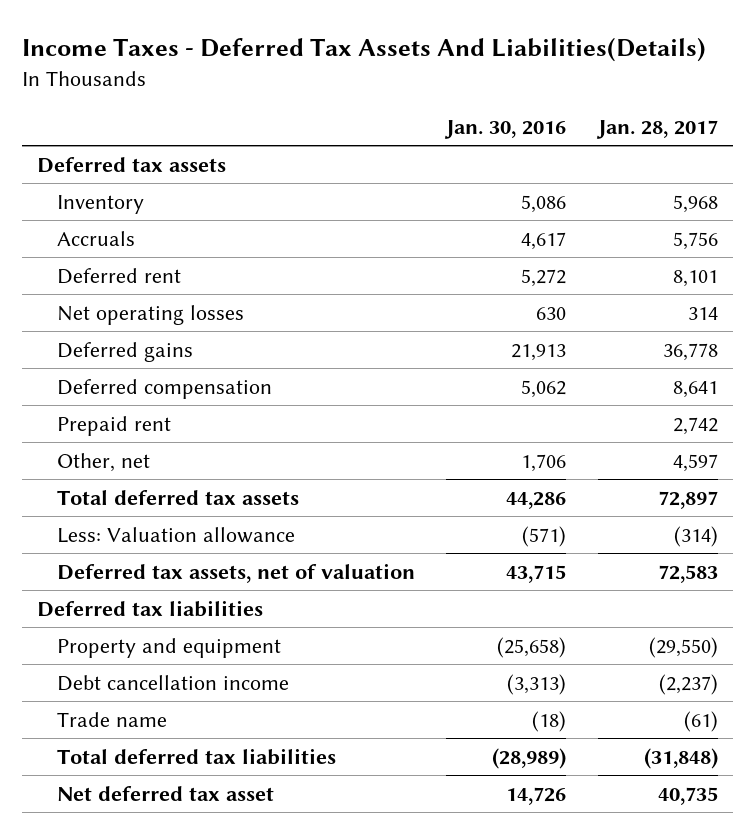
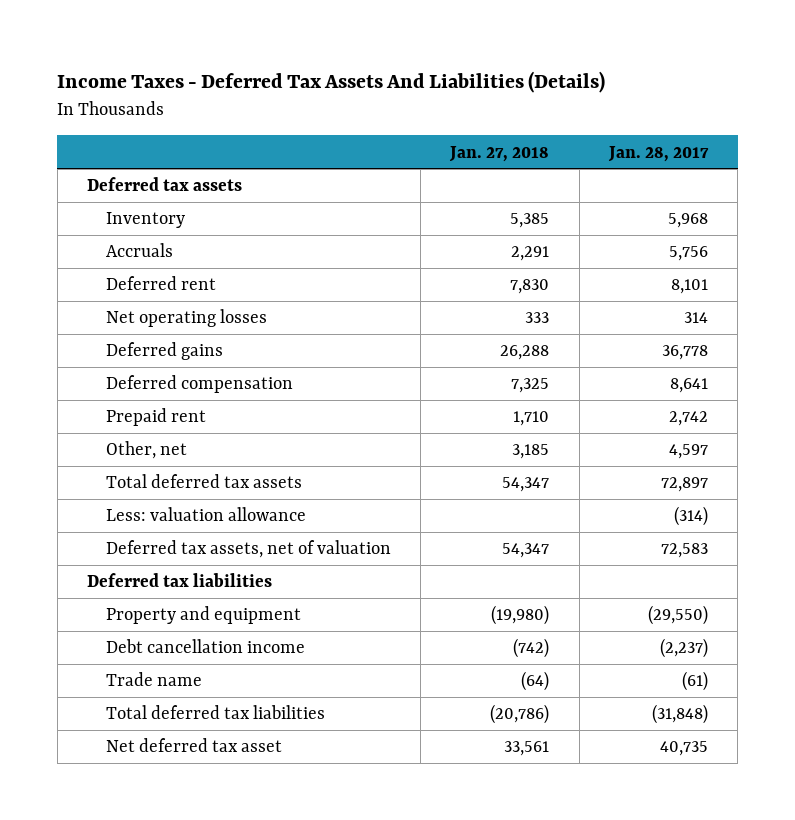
[21,36,706,62] Income Taxes - Deferred Tax Assets And Liabilities(Details) -> [57,71,606,94] Income Taxes - Deferred Tax Assets And Liabilities (Details)
[444,119,567,139] Jan. 30, 2016 -> none
none -> [449,145,550,162] Jan. 27, 2018
[56,526,295,543] Less: Valuation allowance -> [105,507,306,522] Less: valuation allowance

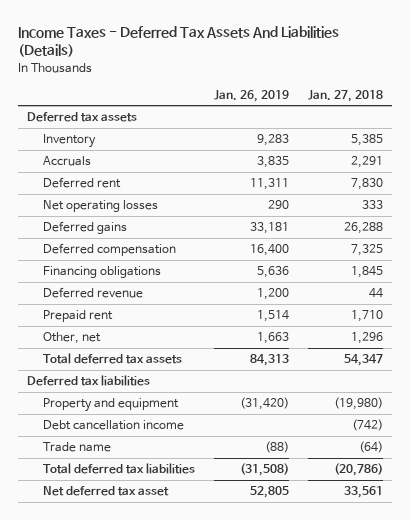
[607,145,709,162] Jan. 28, 2017 -> none
none -> [214,89,290,102] Jan. 26, 2019
none -> [43,266,162,279] Financing obligations
none -> [43,287,144,299] Deferred revenue
[512,444,550,460] 3,185 -> [350,332,383,345] 1,296
[105,507,306,522] Less: valuation allowance -> none
[105,540,391,559] Deferred tax assets, net of valuation -> none

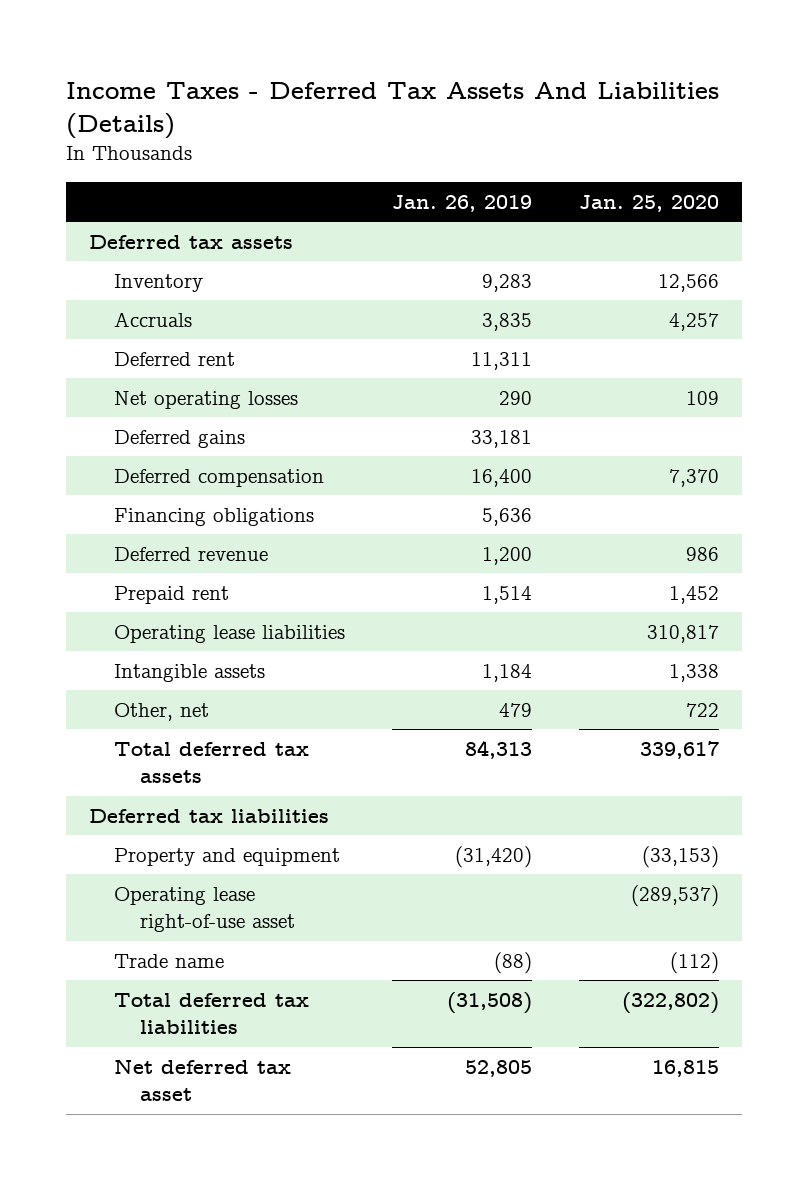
[307,89,383,102] Jan. 27, 2018 -> none
none -> [578,194,719,212] Jan. 25, 2020
none -> [114,625,346,644] Operating lease liabilities
none -> [114,664,266,683] Intangible assets
[257,332,290,345] 1,663 -> [498,703,532,718] 479
[43,420,185,431] Debt cancellation income -> none
none -> [114,887,295,933] Operating lease right-of-use asset

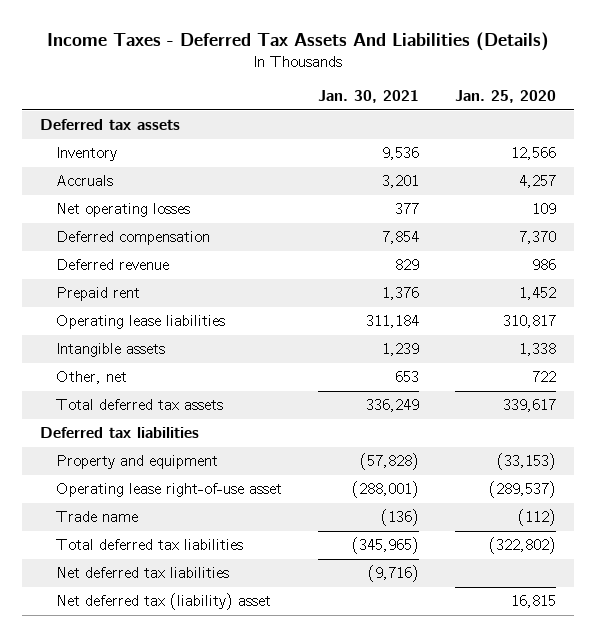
[391,194,532,212] Jan. 26, 2019 -> none
none -> [318,90,420,104] Jan. 30, 2021
[114,352,236,367] Deferred rent -> none
[114,430,246,449] Deferred gains -> none
[114,508,315,527] Financing obligations -> none
none -> [56,567,230,579] Net deferred tax liabilities
[114,1059,292,1102] Net deferred tax asset -> [56,593,272,611] Net deferred tax (liability) asset

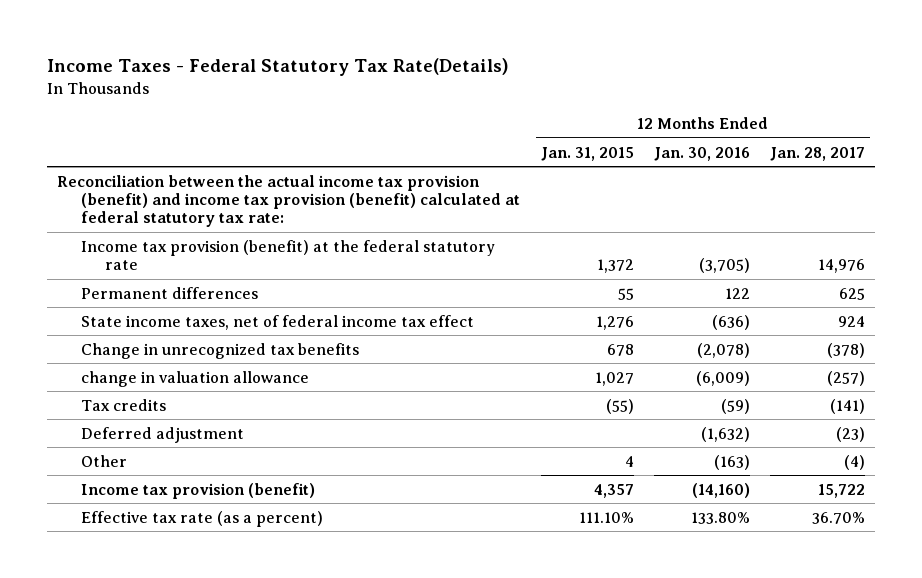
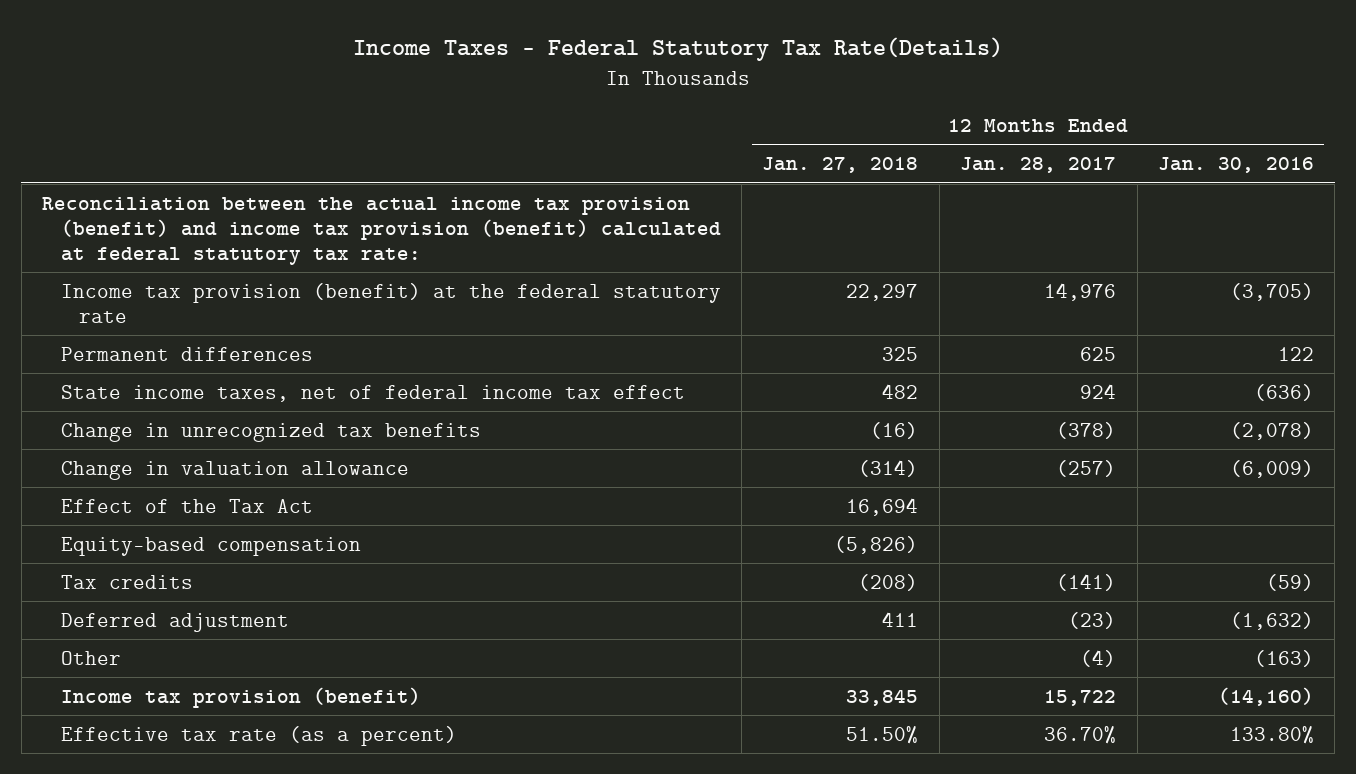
[540,146,634,161] Jan. 31, 2015 -> none
none -> [762,157,919,174] Jan. 27, 2018
[81,370,310,387] change in valuation allowance -> [60,460,409,480] Change in valuation allowance
none -> [60,498,313,513] Effect of the Tax Act
none -> [60,536,361,556] Equity-based compensation

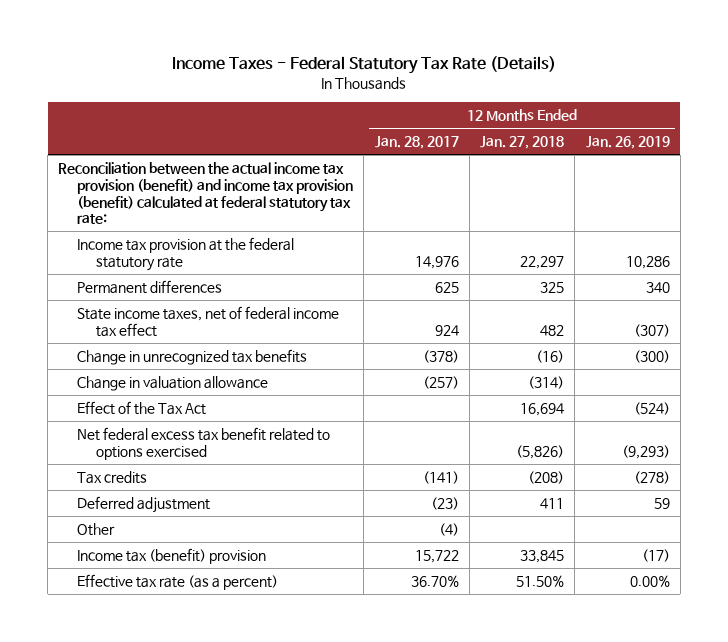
[353,37,1004,62] Income Taxes - Federal Statutory Tax Rate(Details) -> [171,56,556,75] Income Taxes - Federal Statutory Tax Rate (Details)
[1158,157,1315,174] Jan. 30, 2016 -> none
none -> [585,136,670,150] Jan. 26, 2019
[60,282,721,323] Income tax provision (benefit) at the federal statutory rate -> [77,236,295,271] Income tax provision at the federal statutory rate
[60,536,361,556] Equity-based compensation -> [77,426,331,460] Net federal excess tax benefit related to options exercised
[60,686,421,708] Income tax provision (benefit) -> [77,547,267,564] Income tax (benefit) provision

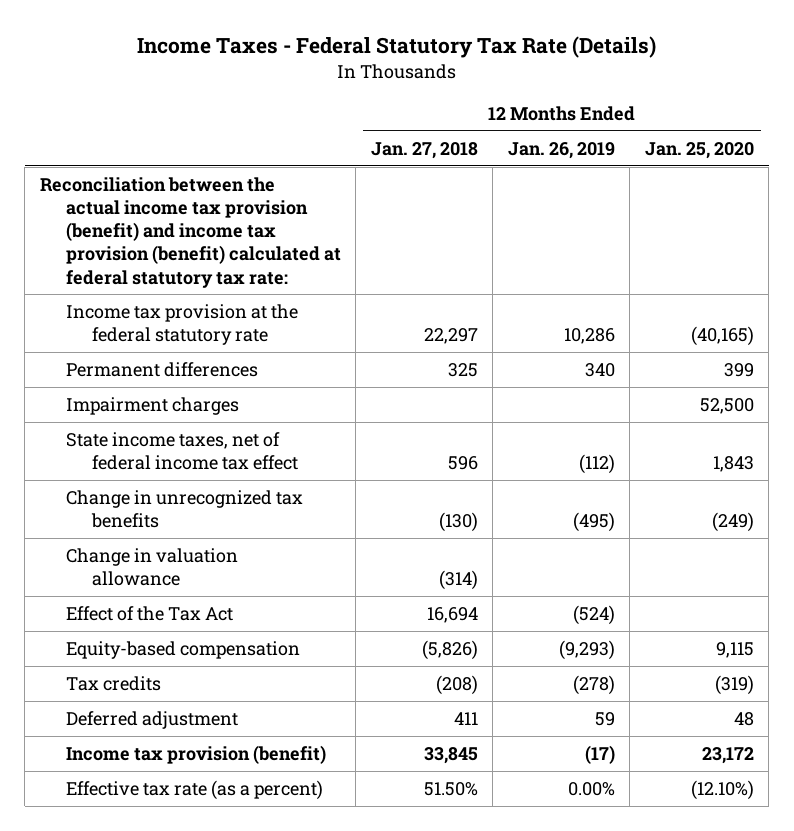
[374,136,459,150] Jan. 28, 2017 -> none
none -> [644,141,754,159] Jan. 25, 2020
none -> [65,397,239,416] Impairment charges
[540,324,565,336] 482 -> [447,456,478,471] 596
[633,323,670,337] (307) -> [578,454,615,475] (112)
[536,349,565,363] (16) -> [438,512,478,533] (130)
[633,349,670,363] (300) -> [572,512,615,533] (495)
[77,426,331,460] Net federal excess tax benefit related to options exercised -> [65,641,300,660] Equity-based compensation
[77,522,116,536] Other -> none
[77,547,267,564] Income tax (benefit) provision -> [65,745,326,765] Income tax provision (benefit)

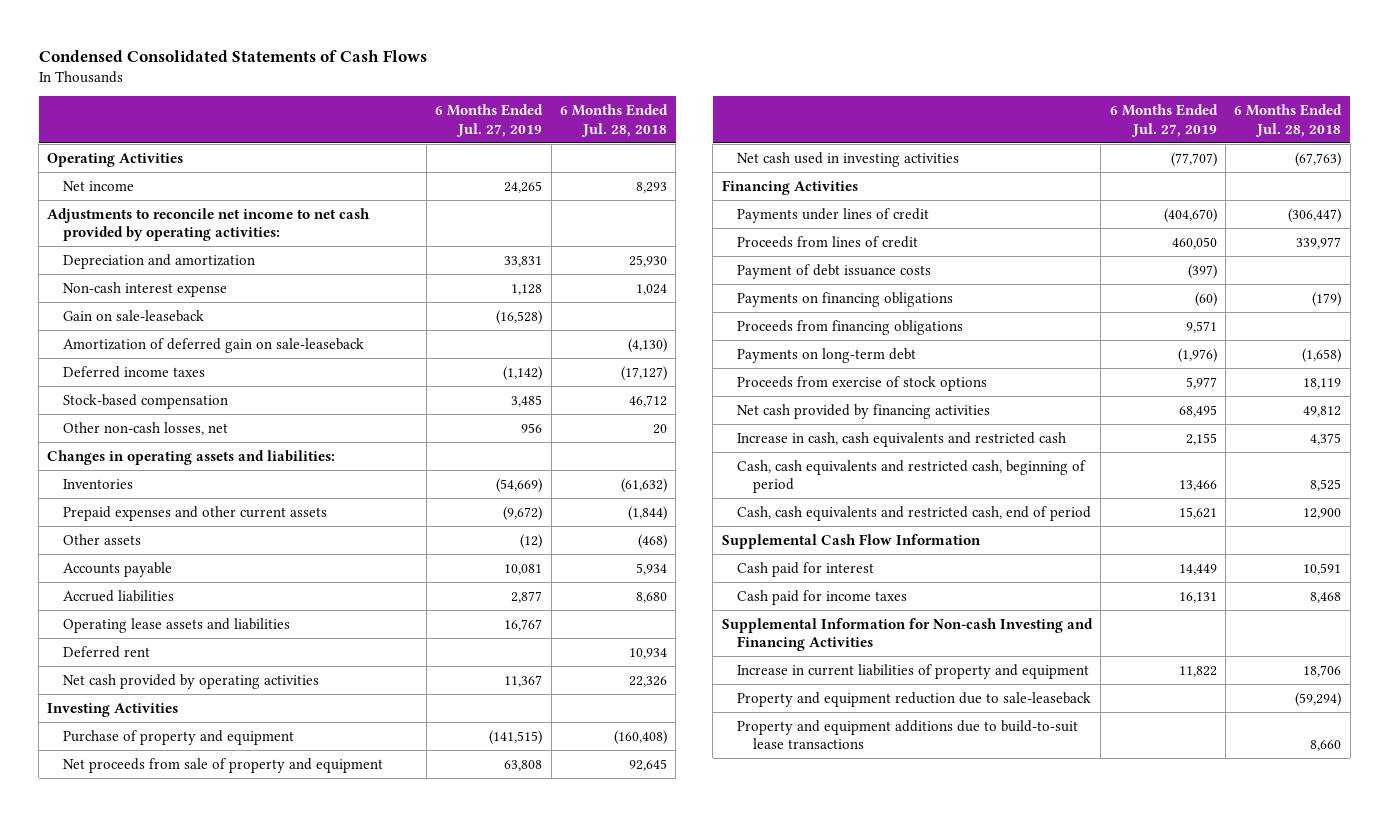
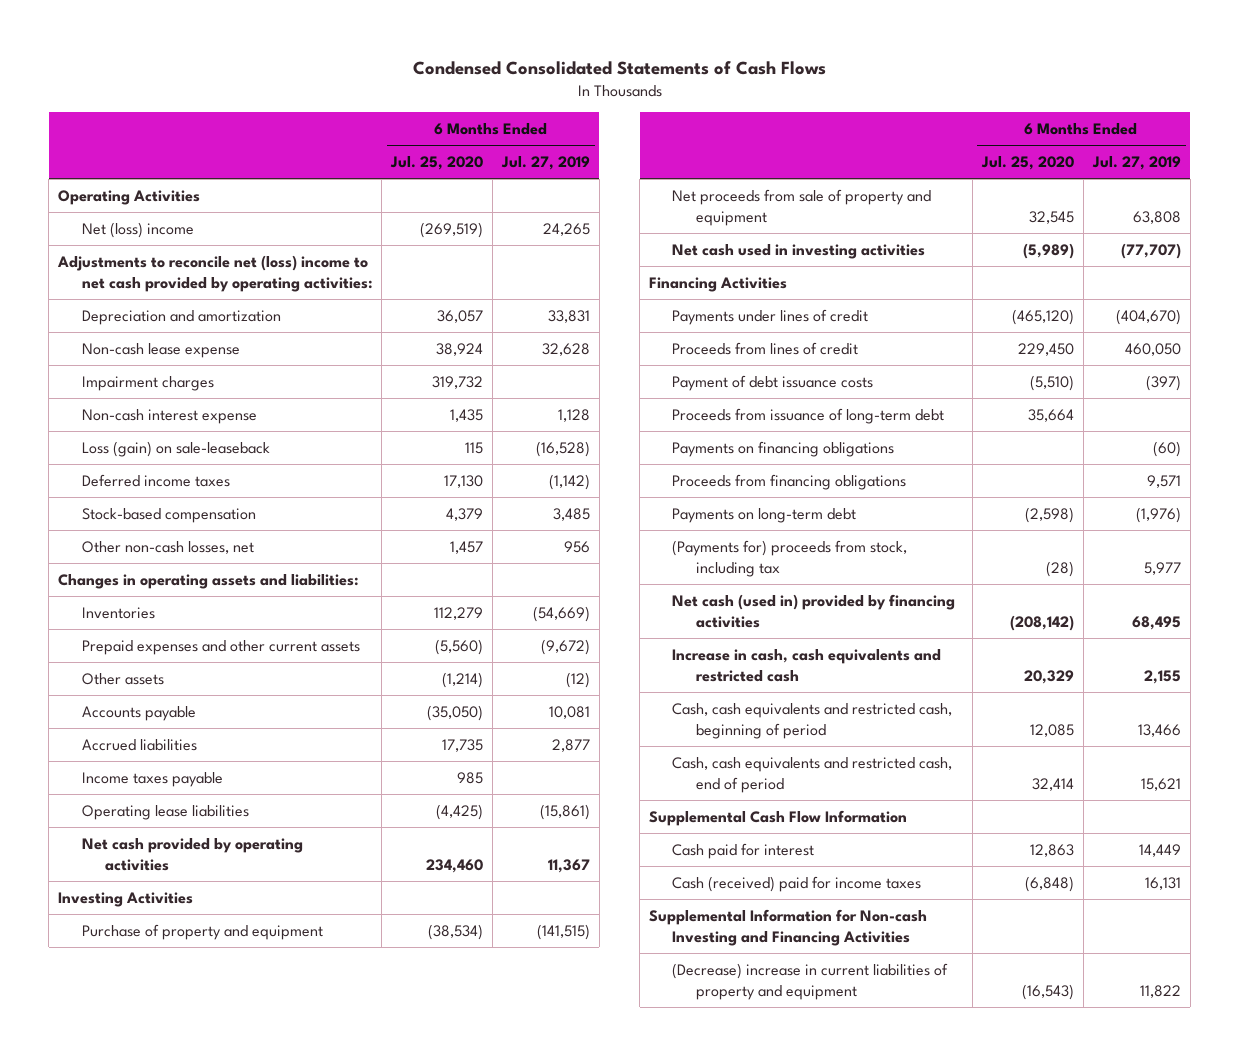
[560,104,669,137] 6 Months Ended Jul. 28, 2018 -> none
none -> [390,155,484,170] Jul. 25, 2020
[62,180,134,191] Net income -> [81,221,194,238] Net (loss) income
[47,207,371,242] Adjustments to reconcile net income to net cash provided by operating activities: -> [57,254,373,292] Adjustments to reconcile net (loss) income to net cash provided by operating activities:
none -> [81,342,240,358] Non-cash lease expense
none -> [81,375,214,391] Impairment charges
[62,337,364,353] Amortization of deferred gain on sale-leaseback -> none
[62,309,204,322] Gain on sale-leaseback -> [81,440,270,457] Loss (gain) on sale-leaseback
[62,645,150,658] Deferred rent -> none
none -> [81,771,223,787] Income taxes payable
[62,617,290,633] Operating lease assets and liabilities -> [81,804,249,820] Operating lease liabilities
[504,618,543,631] 16,767 -> [539,803,590,820] (15,861)
none -> [672,407,945,424] Proceeds from issuance of long-term debt
[737,375,988,391] Proceeds from exercise of stock options -> [672,539,908,577] (Payments for) proceeds from stock, including tax
[737,403,991,419] Net cash provided by financing activities -> [672,593,956,628] Net cash (used in) provided by financing activities
[737,589,908,605] Cash paid for income taxes -> [672,875,922,892] Cash (received) paid for income taxes
[737,691,1092,707] Property and equipment reduction due to sale-leaseback -> none
[737,719,1079,750] Property and equipment additions due to build-to-suit lease transactions -> none
[737,663,1090,679] Increase in current liabilities of property and equipment -> [672,962,949,1000] (Decrease) increase in current liabilities of property and equipment

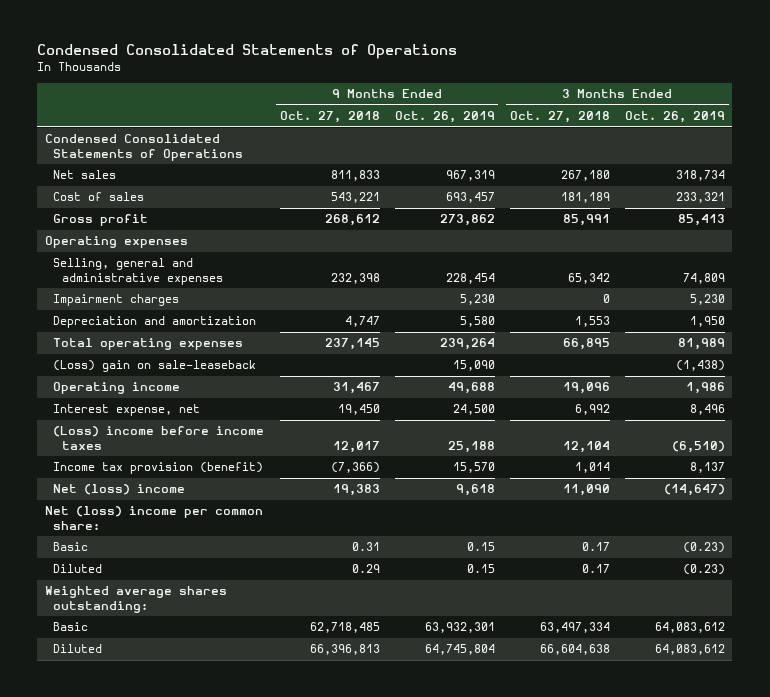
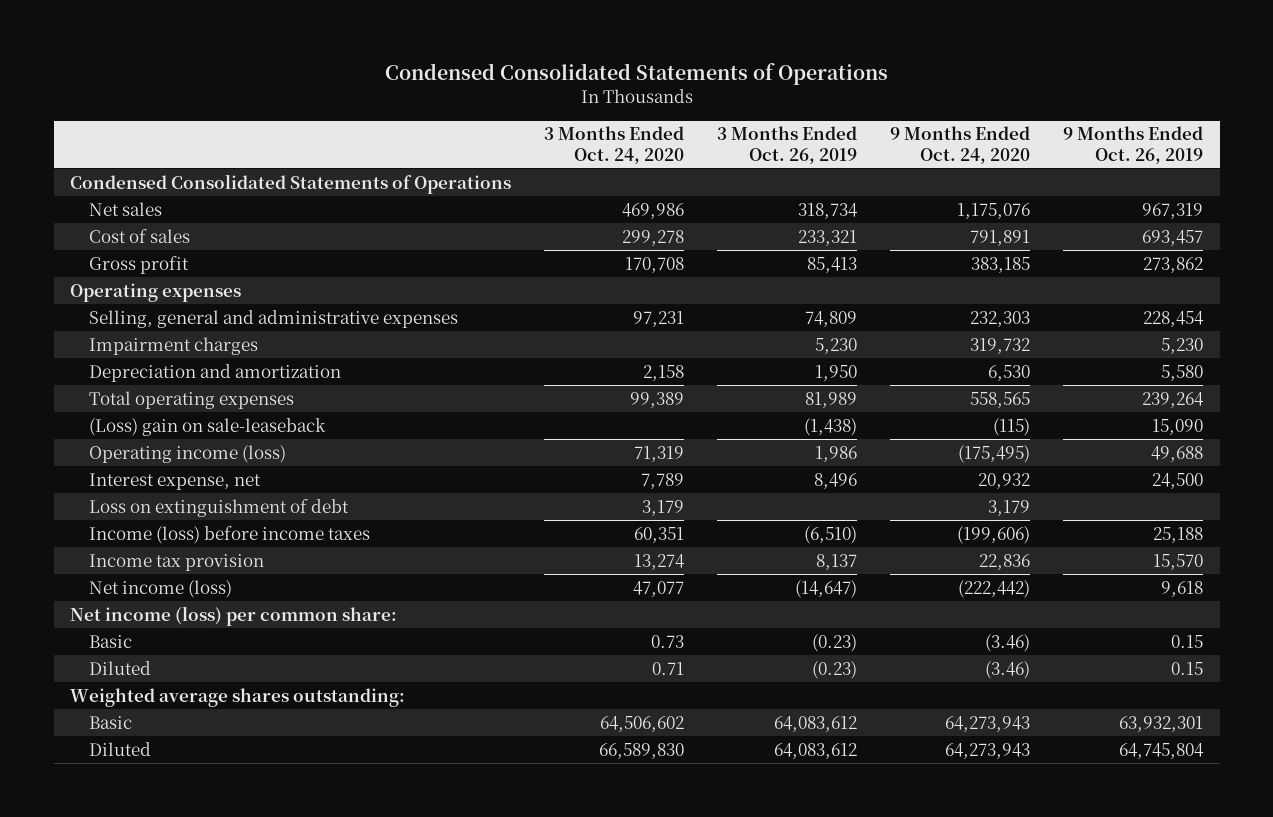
[279,111,380,124] Oct. 27, 2018 -> none
[509,111,610,124] Oct. 27, 2018 -> none
none -> [544,126,685,164] 3 Months Ended Oct. 24, 2020
none -> [890,126,1031,164] 9 Months Ended Oct. 24, 2020
[53,382,181,395] Operating income -> [89,444,287,463] Operating income (loss)
none -> [89,498,350,517] Loss on extinguishment of debt
[53,426,265,450] (Loss) income before income taxes -> [89,525,371,544] Income (loss) before income taxes
[53,462,264,475] Income tax provision (benefit) -> [89,553,265,571] Income tax provision
[53,484,186,496] Net (loss) income -> [89,579,233,598] Net income (loss)
[44,506,263,530] Net (loss) income per common share: -> [70,605,398,626] Net income (loss) per common share:

